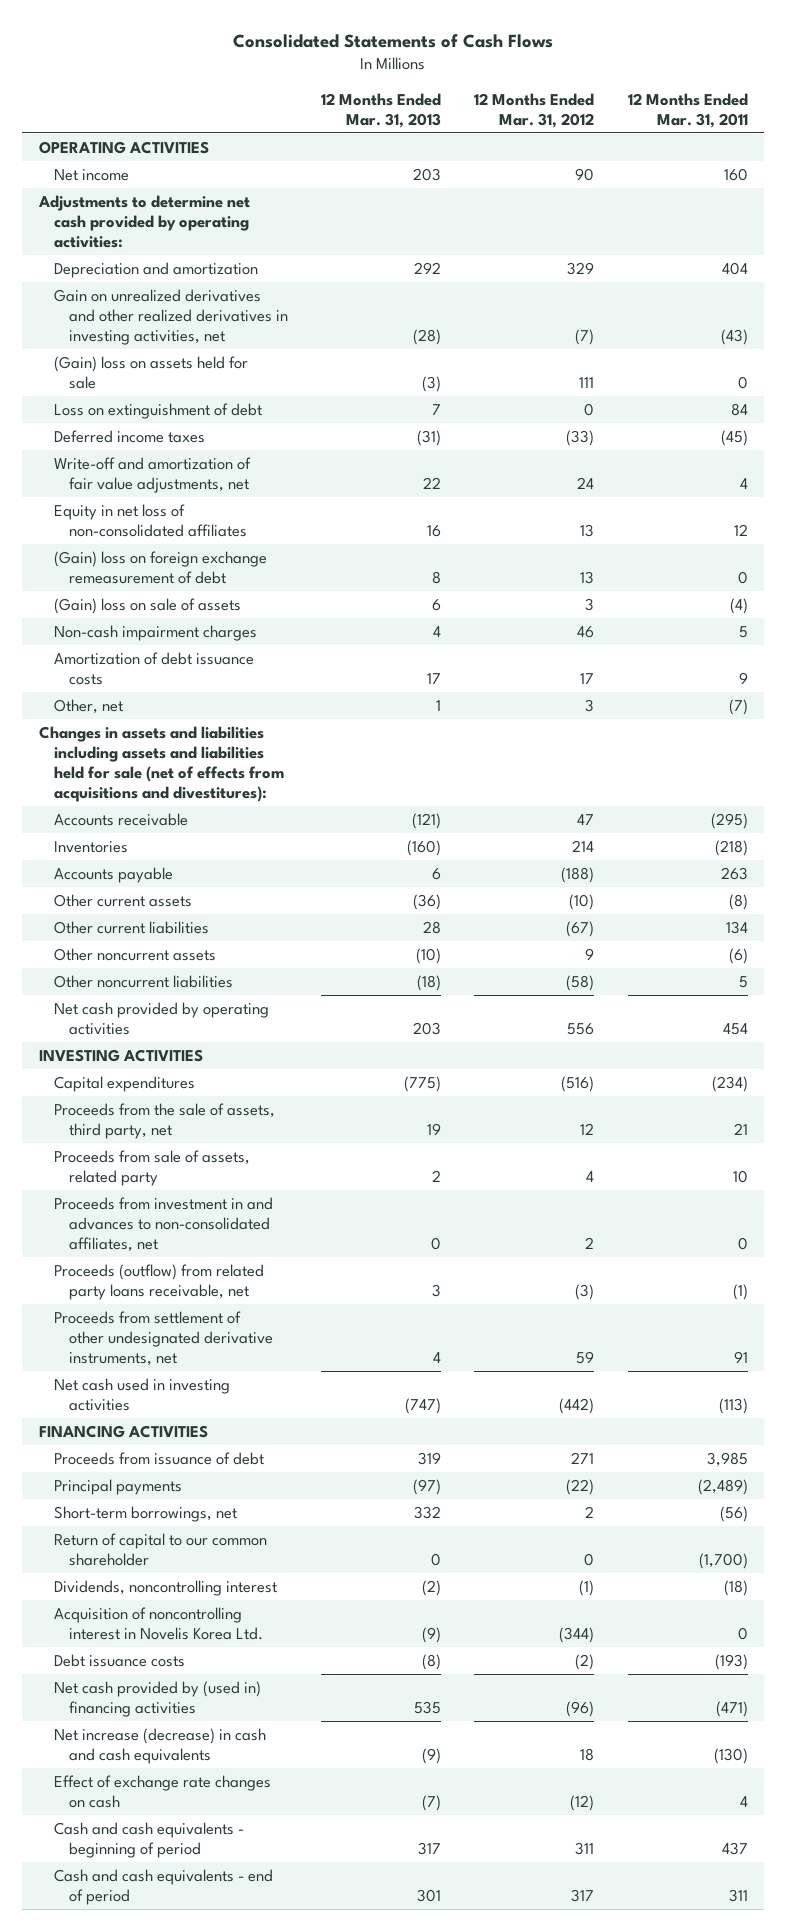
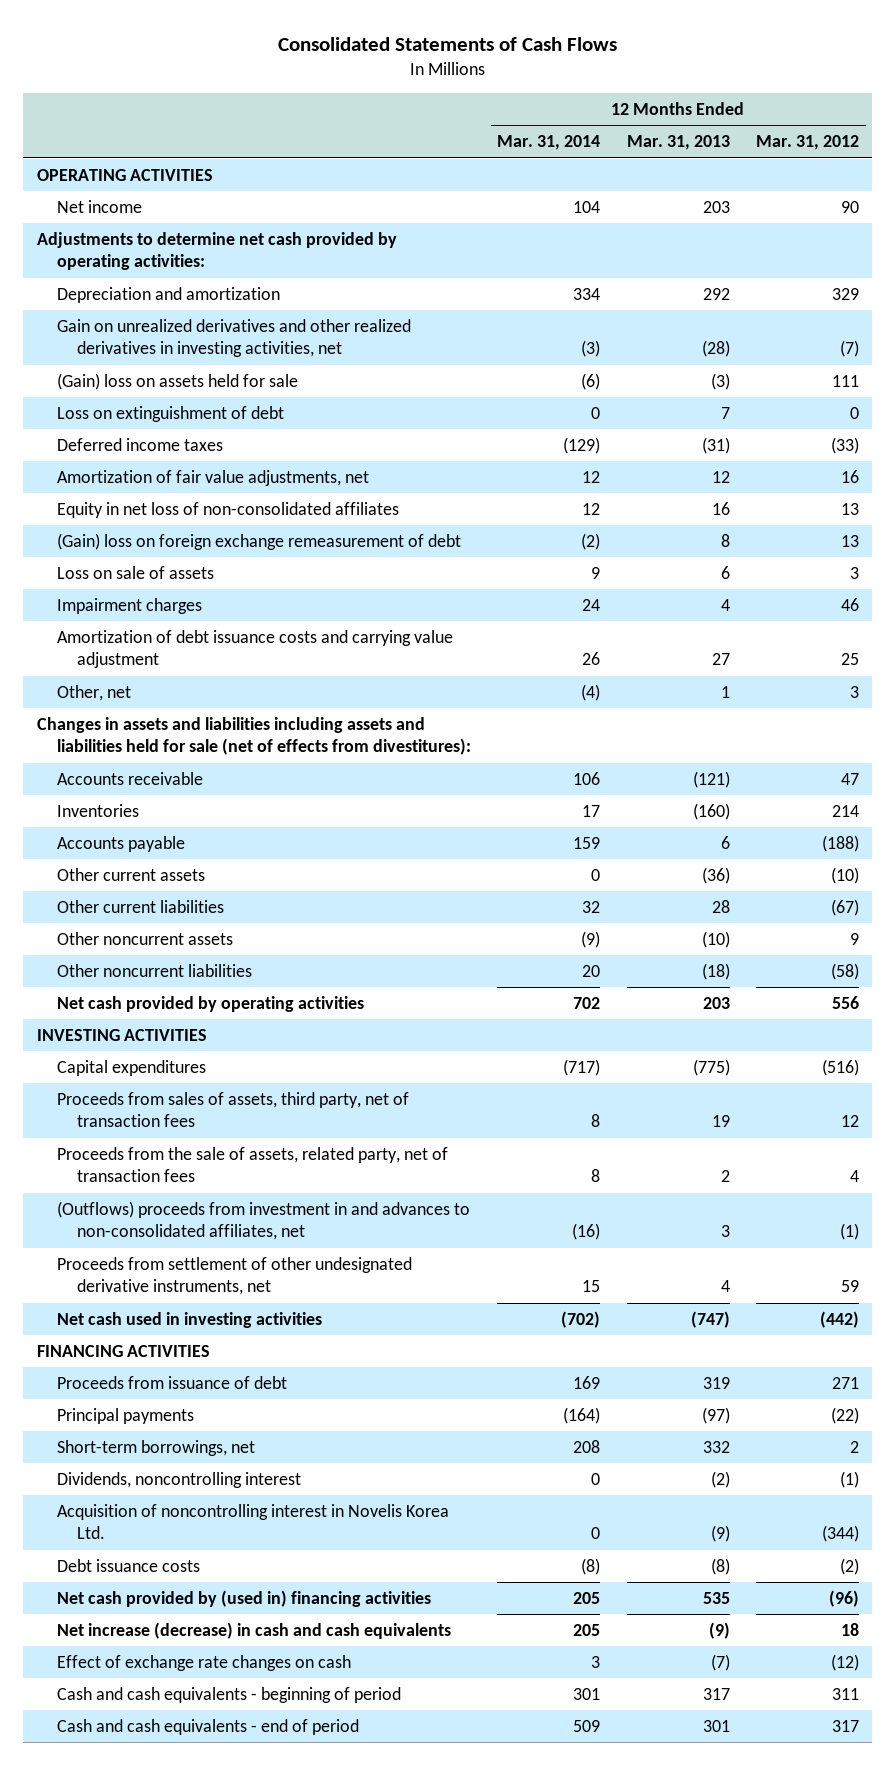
[627,92,748,128] 12 Months Ended Mar. 31, 2011 -> none
none -> [497,135,601,151] Mar. 31, 2014
[53,457,251,493] Write-off and amortization of fair value adjustments, net -> [56,470,369,487] Amortization of fair value adjustments, net
[422,476,441,489] 22 -> [711,471,730,484] 12
[577,476,595,489] 24 -> [841,470,860,484] 16
[53,598,241,615] (Gain) loss on sale of assets -> [56,566,214,580] Loss on sale of assets
[53,625,257,642] Non-cash impairment charges -> [56,598,202,615] Impairment charges
[53,652,254,685] Amortization of debt issuance costs -> [56,630,453,669] Amortization of debt issuance costs and carrying value adjustment
[426,672,441,684] 17 -> [711,653,730,666] 27
[580,672,595,684] 17 -> [841,653,860,666] 25
[38,726,284,802] Changes in assets and liabilities including assets and liabilities held for sale (net of effects from acquisitions and divestitures): -> [36,717,471,756] Changes in assets and liabilities including assets and liabilities held for sale (net of effects from divestitures):
[53,1264,264,1300] Proceeds (outflow) from related party loans receivable, net -> none
[53,1103,275,1139] Proceeds from the sale of assets, third party, net -> [56,1092,409,1128] Proceeds from sales of assets, third party, net of transaction fees
[53,1150,250,1186] Proceeds from sale of assets, related party -> [56,1147,448,1183] Proceeds from the sale of assets, related party, net of transaction fees
[53,1197,273,1252] Proceeds from investment in and advances to non-consolidated affiliates, net -> [56,1201,470,1241] (Outflows) proceeds from investment in and advances to non-consolidated affiliates, net
[430,1236,441,1250] 0 -> [720,1225,730,1238] 3
[585,1236,595,1249] 2 -> [840,1223,860,1241] (1)
[53,1533,267,1566] Return of capital to our common shareholder -> none

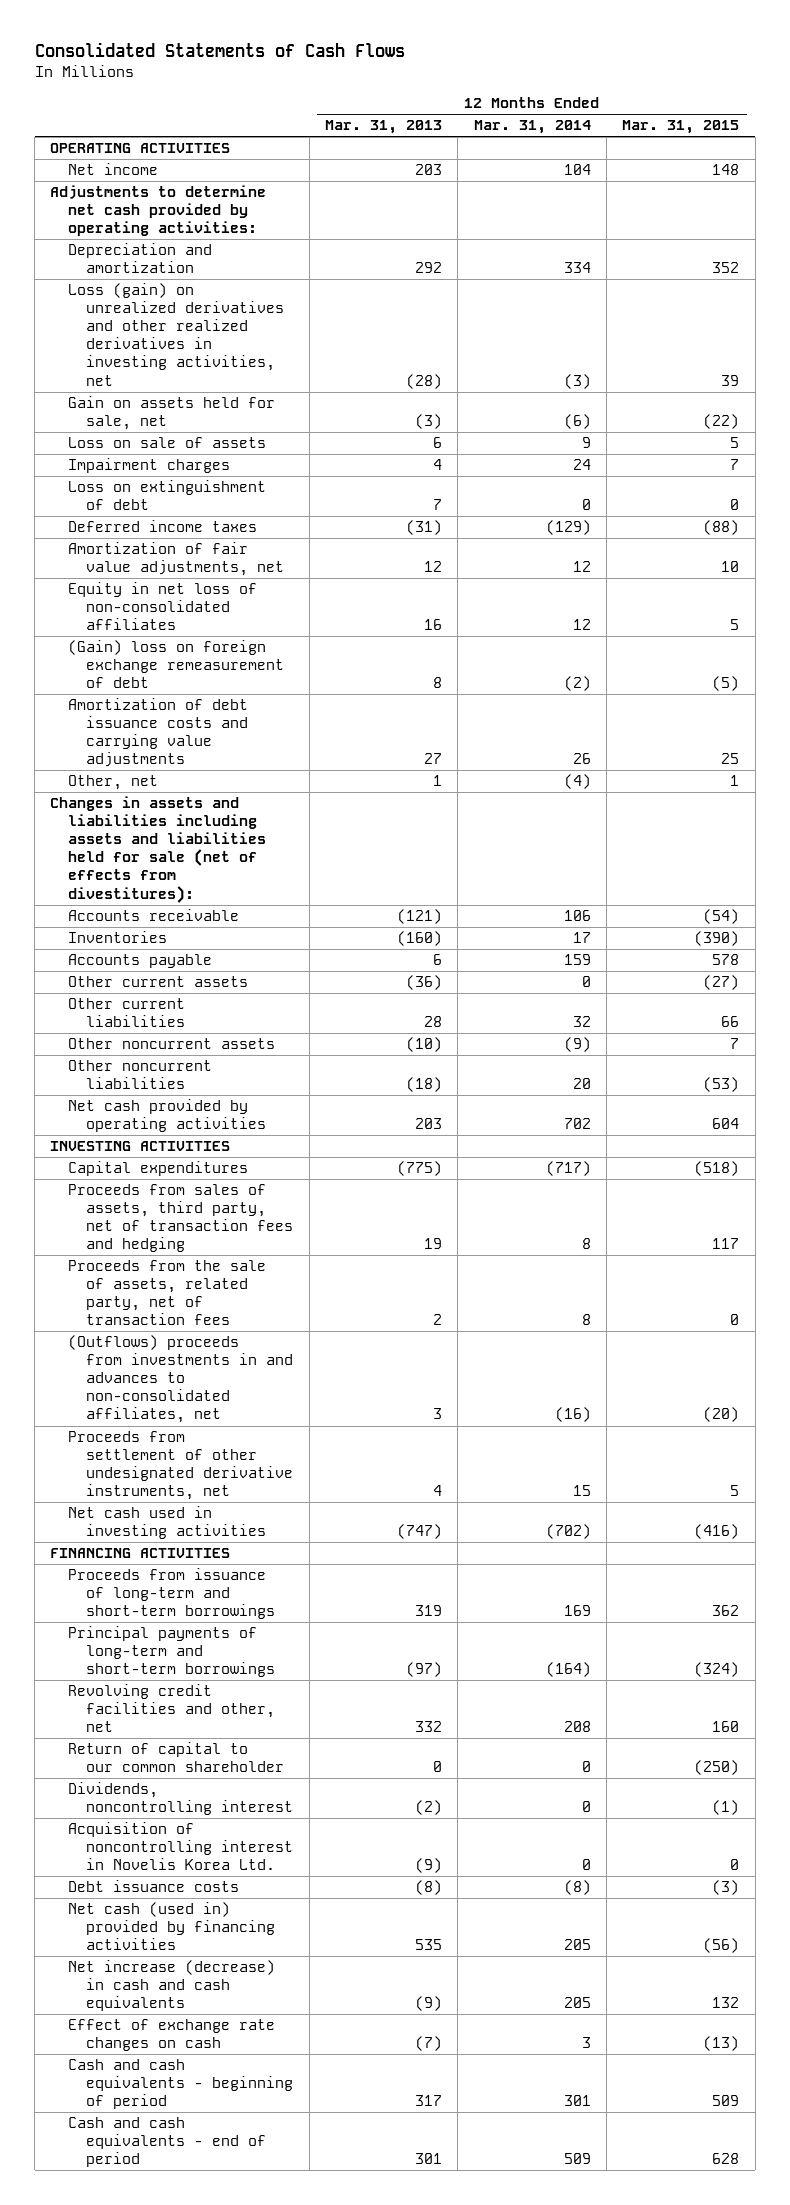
[756,135,860,151] Mar. 31, 2012 -> none
none -> [622,120,740,135] Mar. 31, 2015
[56,319,411,358] Gain on unrealized derivatives and other realized derivatives in investing activities, net -> [68,283,285,386] Loss (gain) on unrealized derivatives and other realized derivatives in investing activities, net
[56,373,298,391] (Gain) loss on assets held for sale -> [68,396,276,431] Gain on assets held for sale, net
[56,566,214,580] Loss on sale of assets -> [68,437,267,449] Loss on sale of assets
[56,598,202,615] Impairment charges -> [68,458,231,474] Impairment charges
[56,630,453,669] Amortization of debt issuance costs and carrying value adjustment -> [68,698,249,768] Amortization of debt issuance costs and carrying value adjustments
[56,1092,409,1128] Proceeds from sales of assets, third party, net of transaction fees -> [68,1184,294,1253] Proceeds from sales of assets, third party, net of transaction fees and hedging
[56,1201,470,1241] (Outflows) proceeds from investment in and advances to non-consolidated affiliates, net -> [68,1335,294,1424] (Outflows) proceeds from investments in and advances to non-consolidated affiliates, net
[56,1376,287,1390] Proceeds from issuance of debt -> [68,1568,276,1620] Proceeds from issuance of long-term and short-term borrowings
[56,1408,194,1425] Principal payments -> [68,1626,276,1678] Principal payments of long-term and short-term borrowings
[56,1440,255,1457] Short-term borrowings, net -> [68,1684,276,1733] Revolving credit facilities and other, net
none -> [68,1742,285,1773] Return of capital to our common shareholder
[56,1590,431,1608] Net cash provided by (used in) financing activities -> [68,1902,276,1951] Net cash (used in) provided by financing activities

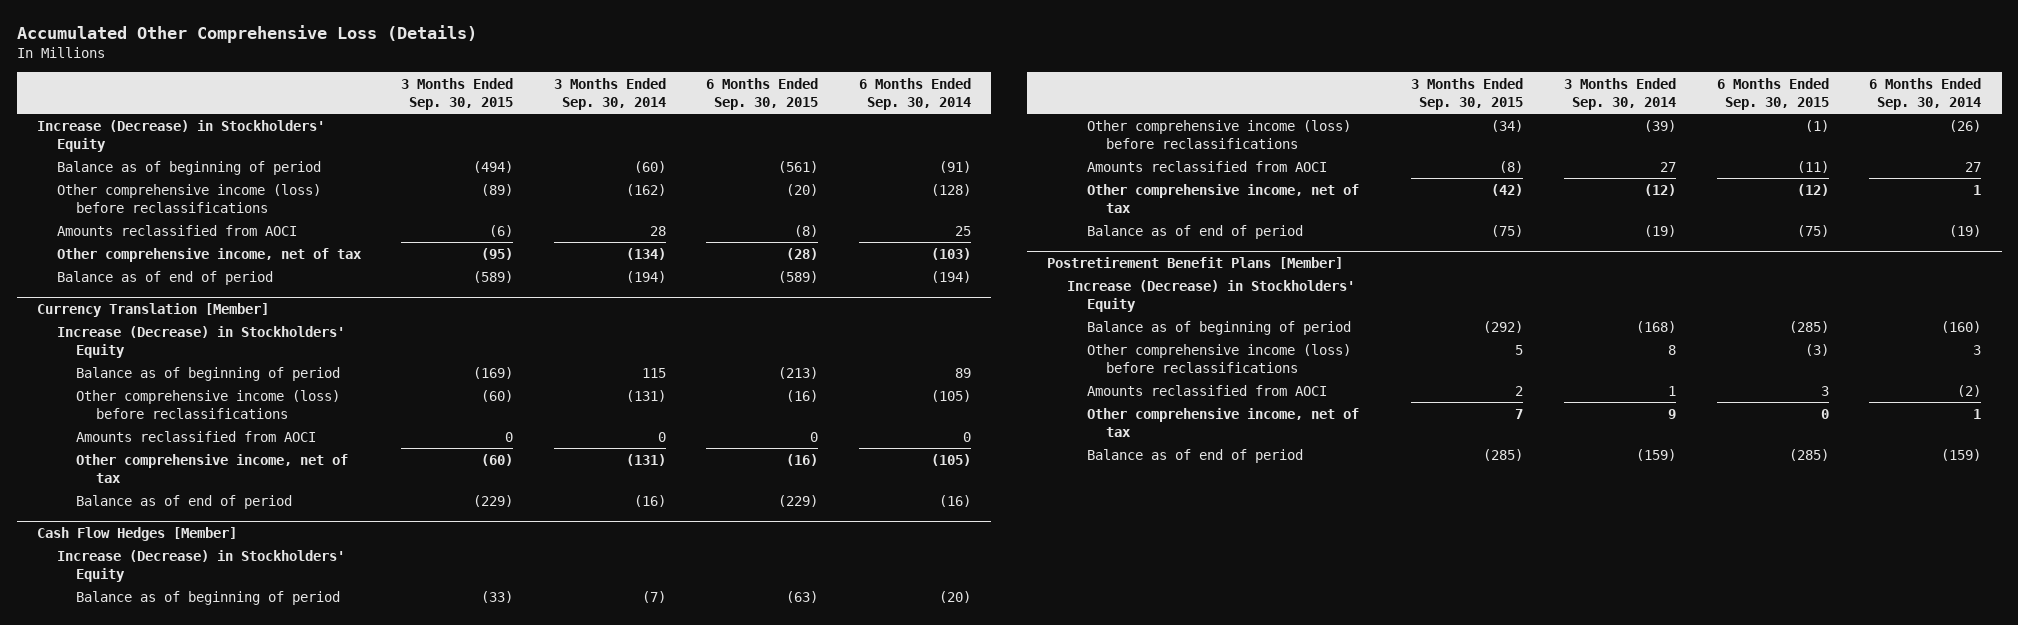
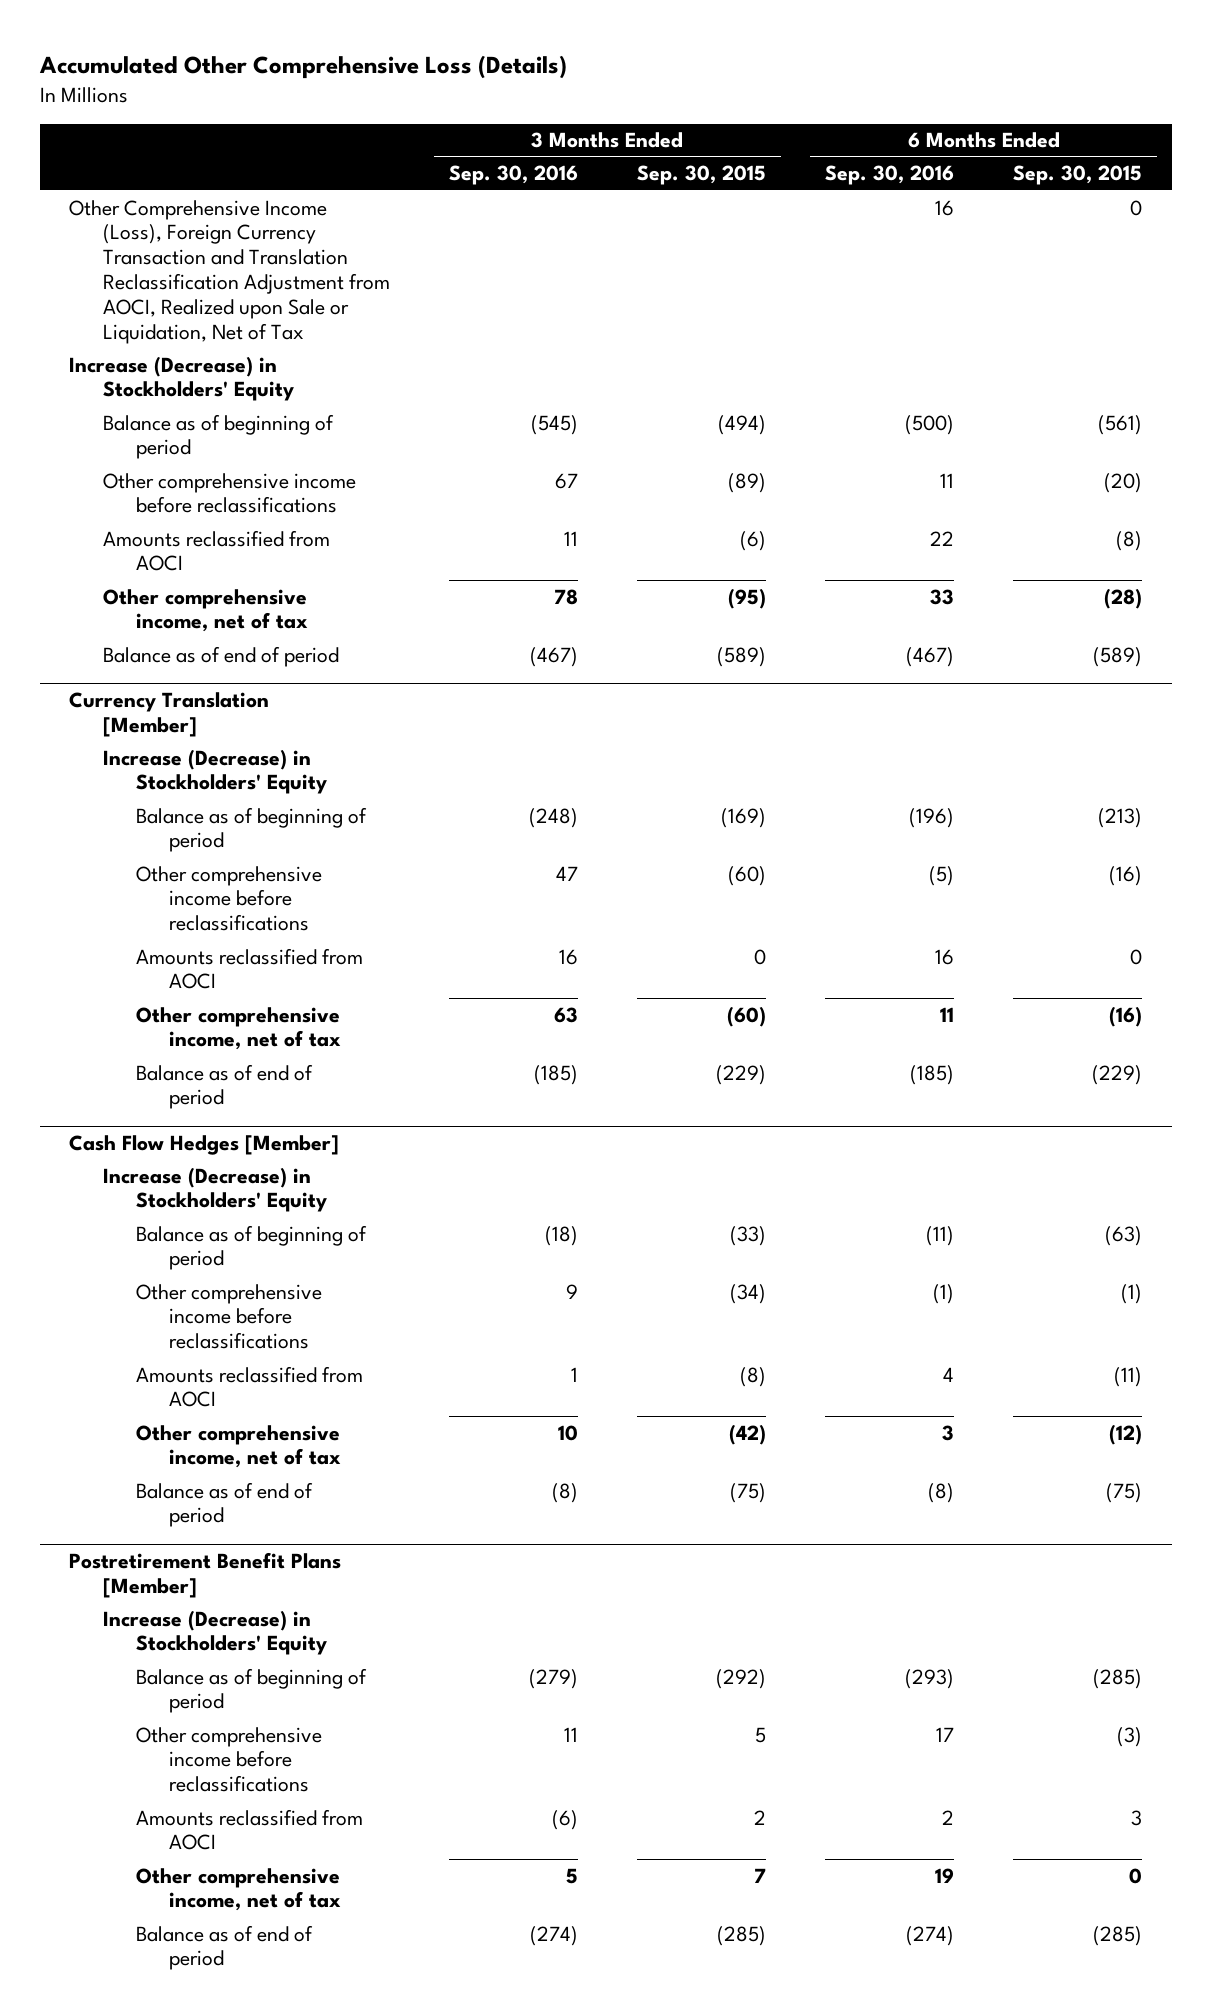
[553,77,666,110] 3 Months Ended Sep. 30, 2014 -> none
[859,77,972,110] 6 Months Ended Sep. 30, 2014 -> none
none -> [448,165,578,186] Sep. 30, 2016
none -> [825,165,955,186] Sep. 30, 2016
none -> [69,199,390,344] Other Comprehensive Income (Loss), Foreign Currency Transaction and Translation Reclassification Adjustment from AOCI, Realized upon Sale or Liquidation, Net of Tax
[56,183,321,213] Other comprehensive income (loss) before reclassifications -> [102,472,356,514] Other comprehensive income before reclassifications
[76,389,341,419] Other comprehensive income (loss) before reclassifications -> [135,865,322,932] Other comprehensive income before reclassifications
[1086,119,1351,149] Other comprehensive income (loss) before reclassifications -> [135,1283,322,1350] Other comprehensive income before reclassifications
[1086,343,1351,373] Other comprehensive income (loss) before reclassifications -> [135,1726,322,1793] Other comprehensive income before reclassifications

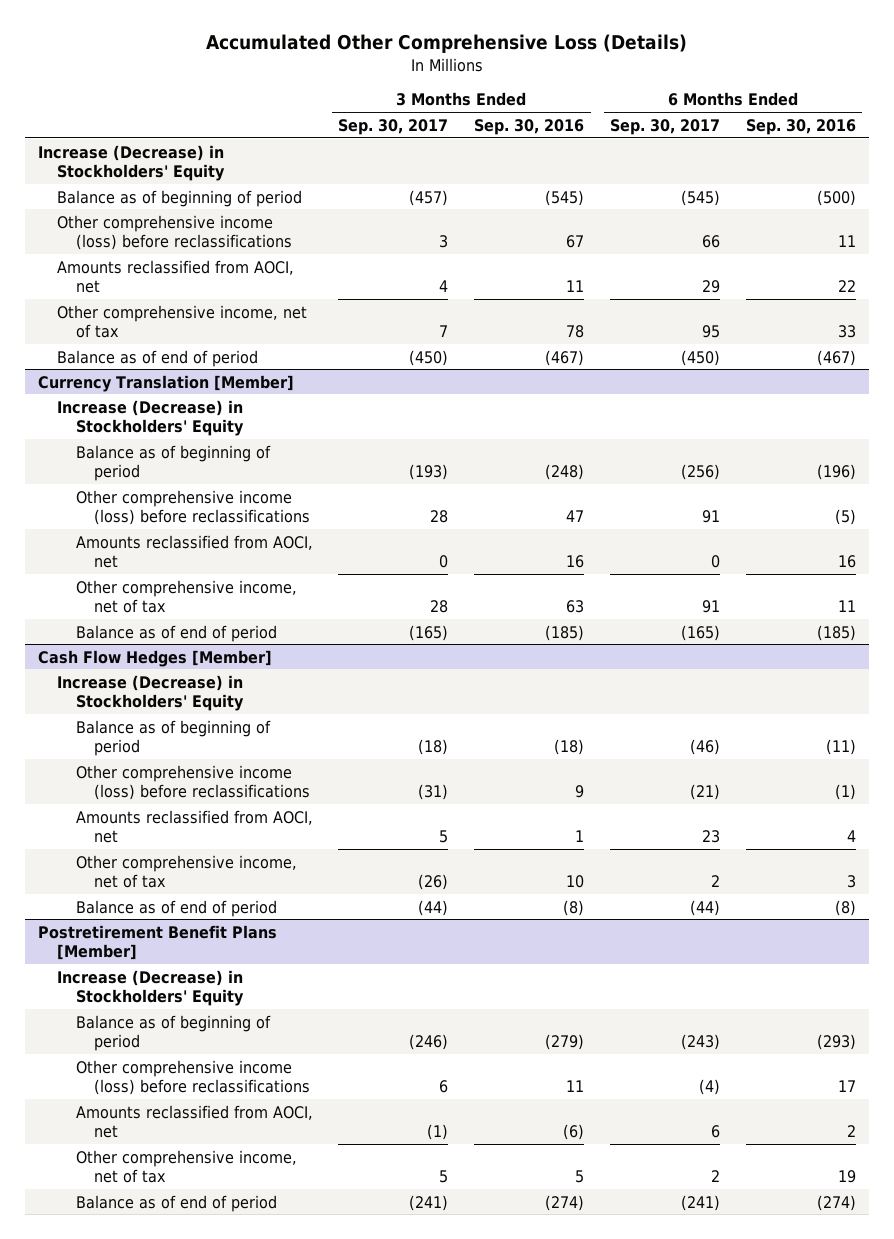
[636,165,766,186] Sep. 30, 2015 -> none
[1013,165,1143,186] Sep. 30, 2015 -> none
none -> [338,118,449,135] Sep. 30, 2017
none -> [610,118,721,135] Sep. 30, 2017
[69,199,390,344] Other Comprehensive Income (Loss), Foreign Currency Transaction and Translation Reclassification Adjustment from AOCI, Realized upon Sale or Liquidation, Net of Tax -> none
[102,472,356,514] Other comprehensive income before reclassifications -> [56,214,292,251] Other comprehensive income (loss) before reclassifications
[102,529,330,572] Amounts reclassified from AOCI -> [56,259,294,294] Amounts reclassified from AOCI, net
[135,865,322,932] Other comprehensive income before reclassifications -> [75,489,311,526] Other comprehensive income (loss) before reclassifications
[135,947,363,990] Amounts reclassified from AOCI -> [75,534,313,569] Amounts reclassified from AOCI, net
[135,1283,322,1350] Other comprehensive income before reclassifications -> [75,764,311,801] Other comprehensive income (loss) before reclassifications
[135,1365,363,1408] Amounts reclassified from AOCI -> [75,809,313,844] Amounts reclassified from AOCI, net
[135,1726,322,1793] Other comprehensive income before reclassifications -> [75,1059,311,1096] Other comprehensive income (loss) before reclassifications
[135,1808,363,1851] Amounts reclassified from AOCI -> [75,1104,313,1139] Amounts reclassified from AOCI, net

